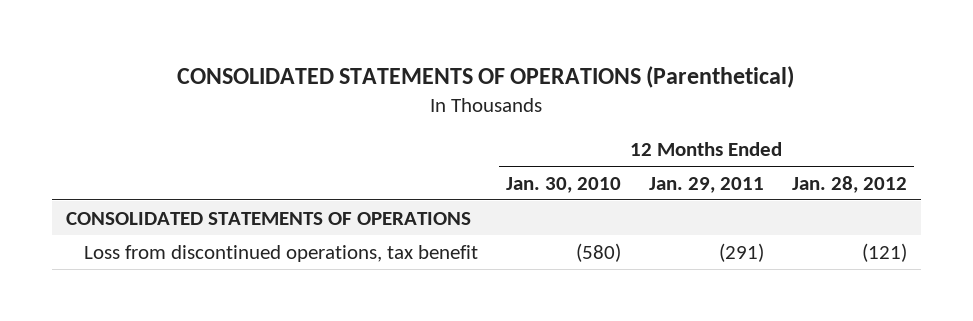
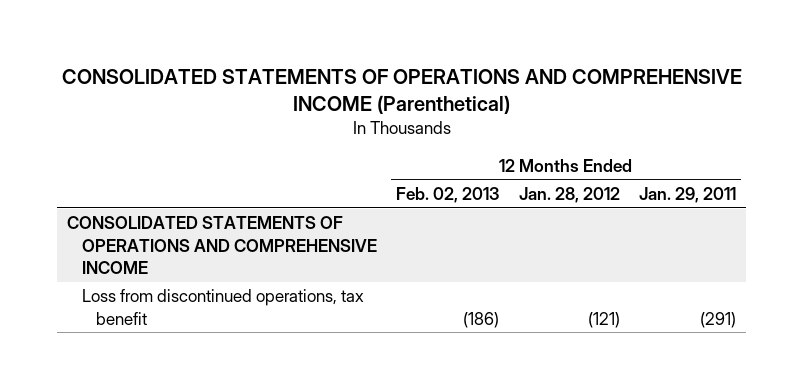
[177,65,795,88] CONSOLIDATED STATEMENTS OF OPERATIONS (Parenthetical) -> [61,69,742,114] CONSOLIDATED STATEMENTS OF OPERATIONS AND COMPREHENSIVE INCOME (Parenthetical)
[506,176,622,193] Jan. 30, 2010 -> none
none -> [396,186,500,203] Feb. 02, 2013
[65,211,471,225] CONSOLIDATED STATEMENTS OF OPERATIONS -> [67,216,377,274] CONSOLIDATED STATEMENTS OF OPERATIONS AND COMPREHENSIVE INCOME

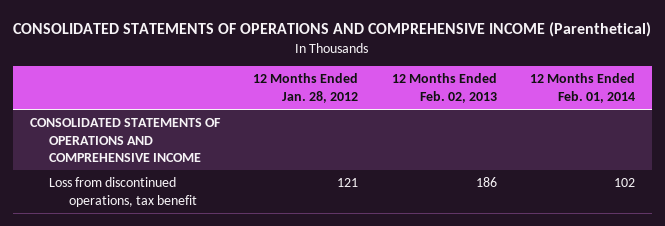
[639,186,737,203] Jan. 29, 2011 -> none
none -> [530,73,636,104] 12 Months Ended Feb. 01, 2014
[463,311,500,328] (186) -> [475,177,497,188] 186
[587,311,620,328] (121) -> [337,178,359,188] 121

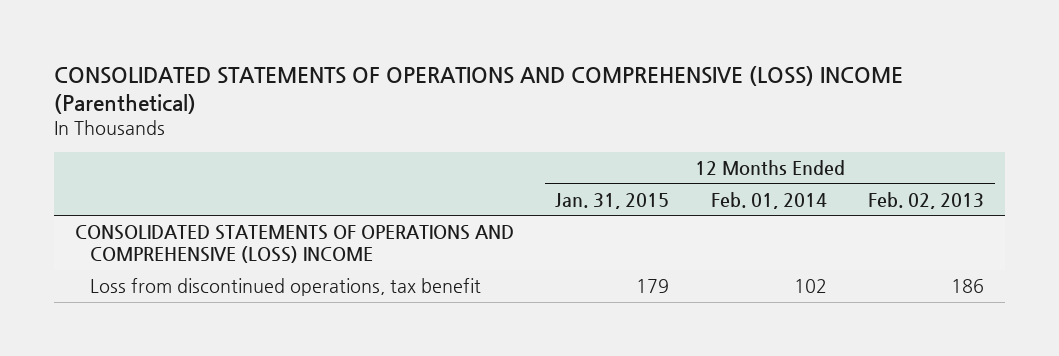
[13,22,652,38] CONSOLIDATED STATEMENTS OF OPERATIONS AND COMPREHENSIVE INCOME (Parenthetical) -> [53,65,903,114] CONSOLIDATED STATEMENTS OF OPERATIONS AND COMPREHENSIVE (LOSS) INCOME (Parenthetical)
[253,73,359,104] 12 Months Ended Jan. 28, 2012 -> none
none -> [555,192,670,209] Jan. 31, 2015
[29,118,221,163] CONSOLIDATED STATEMENTS OF OPERATIONS AND COMPREHENSIVE INCOME -> [74,225,514,264] CONSOLIDATED STATEMENTS OF OPERATIONS AND COMPREHENSIVE (LOSS) INCOME

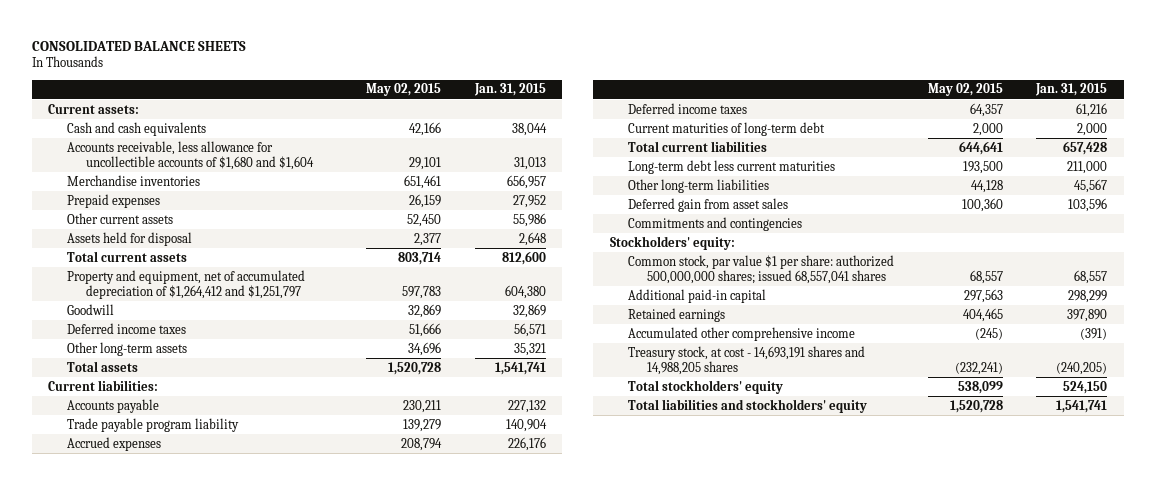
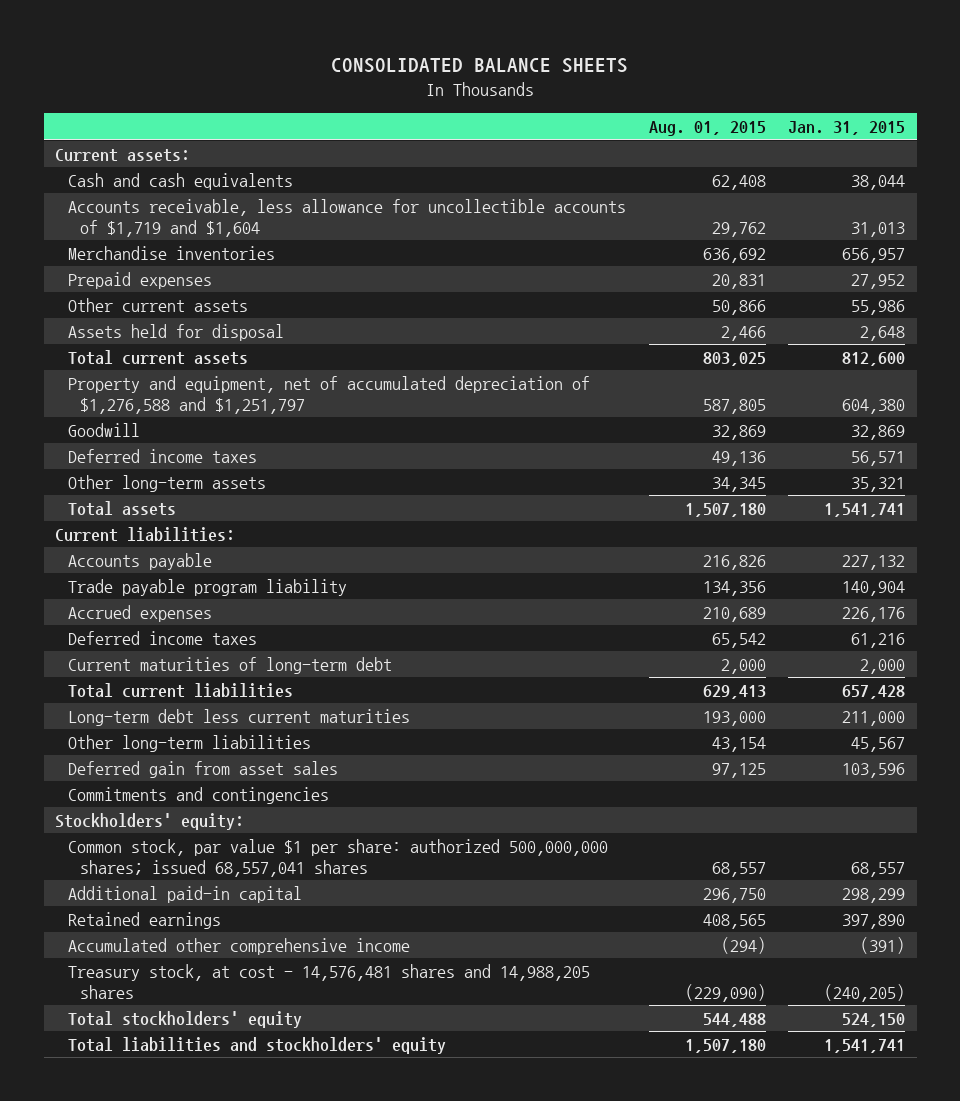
[366,83,442,97] May 02, 2015 -> none
none -> [648,121,766,137] Aug. 01, 2015
[66,140,314,170] Accounts receivable, less allowance for uncollectible accounts of $1,680 and $1,604 -> [67,198,626,237] Accounts receivable, less allowance for uncollectible accounts of $1,719 and $1,604
[66,269,305,299] Property and equipment, net of accumulated depreciation of $1,264,412 and $1,251,797 -> [67,375,590,414] Property and equipment, net of accumulated depreciation of $1,276,588 and $1,251,797
[628,345,866,375] Treasury stock, at cost - 14,693,191 shares and 14,988,205 shares -> [67,963,590,999] Treasury stock, at cost - 14,576,481 shares and 14,988,205 shares

